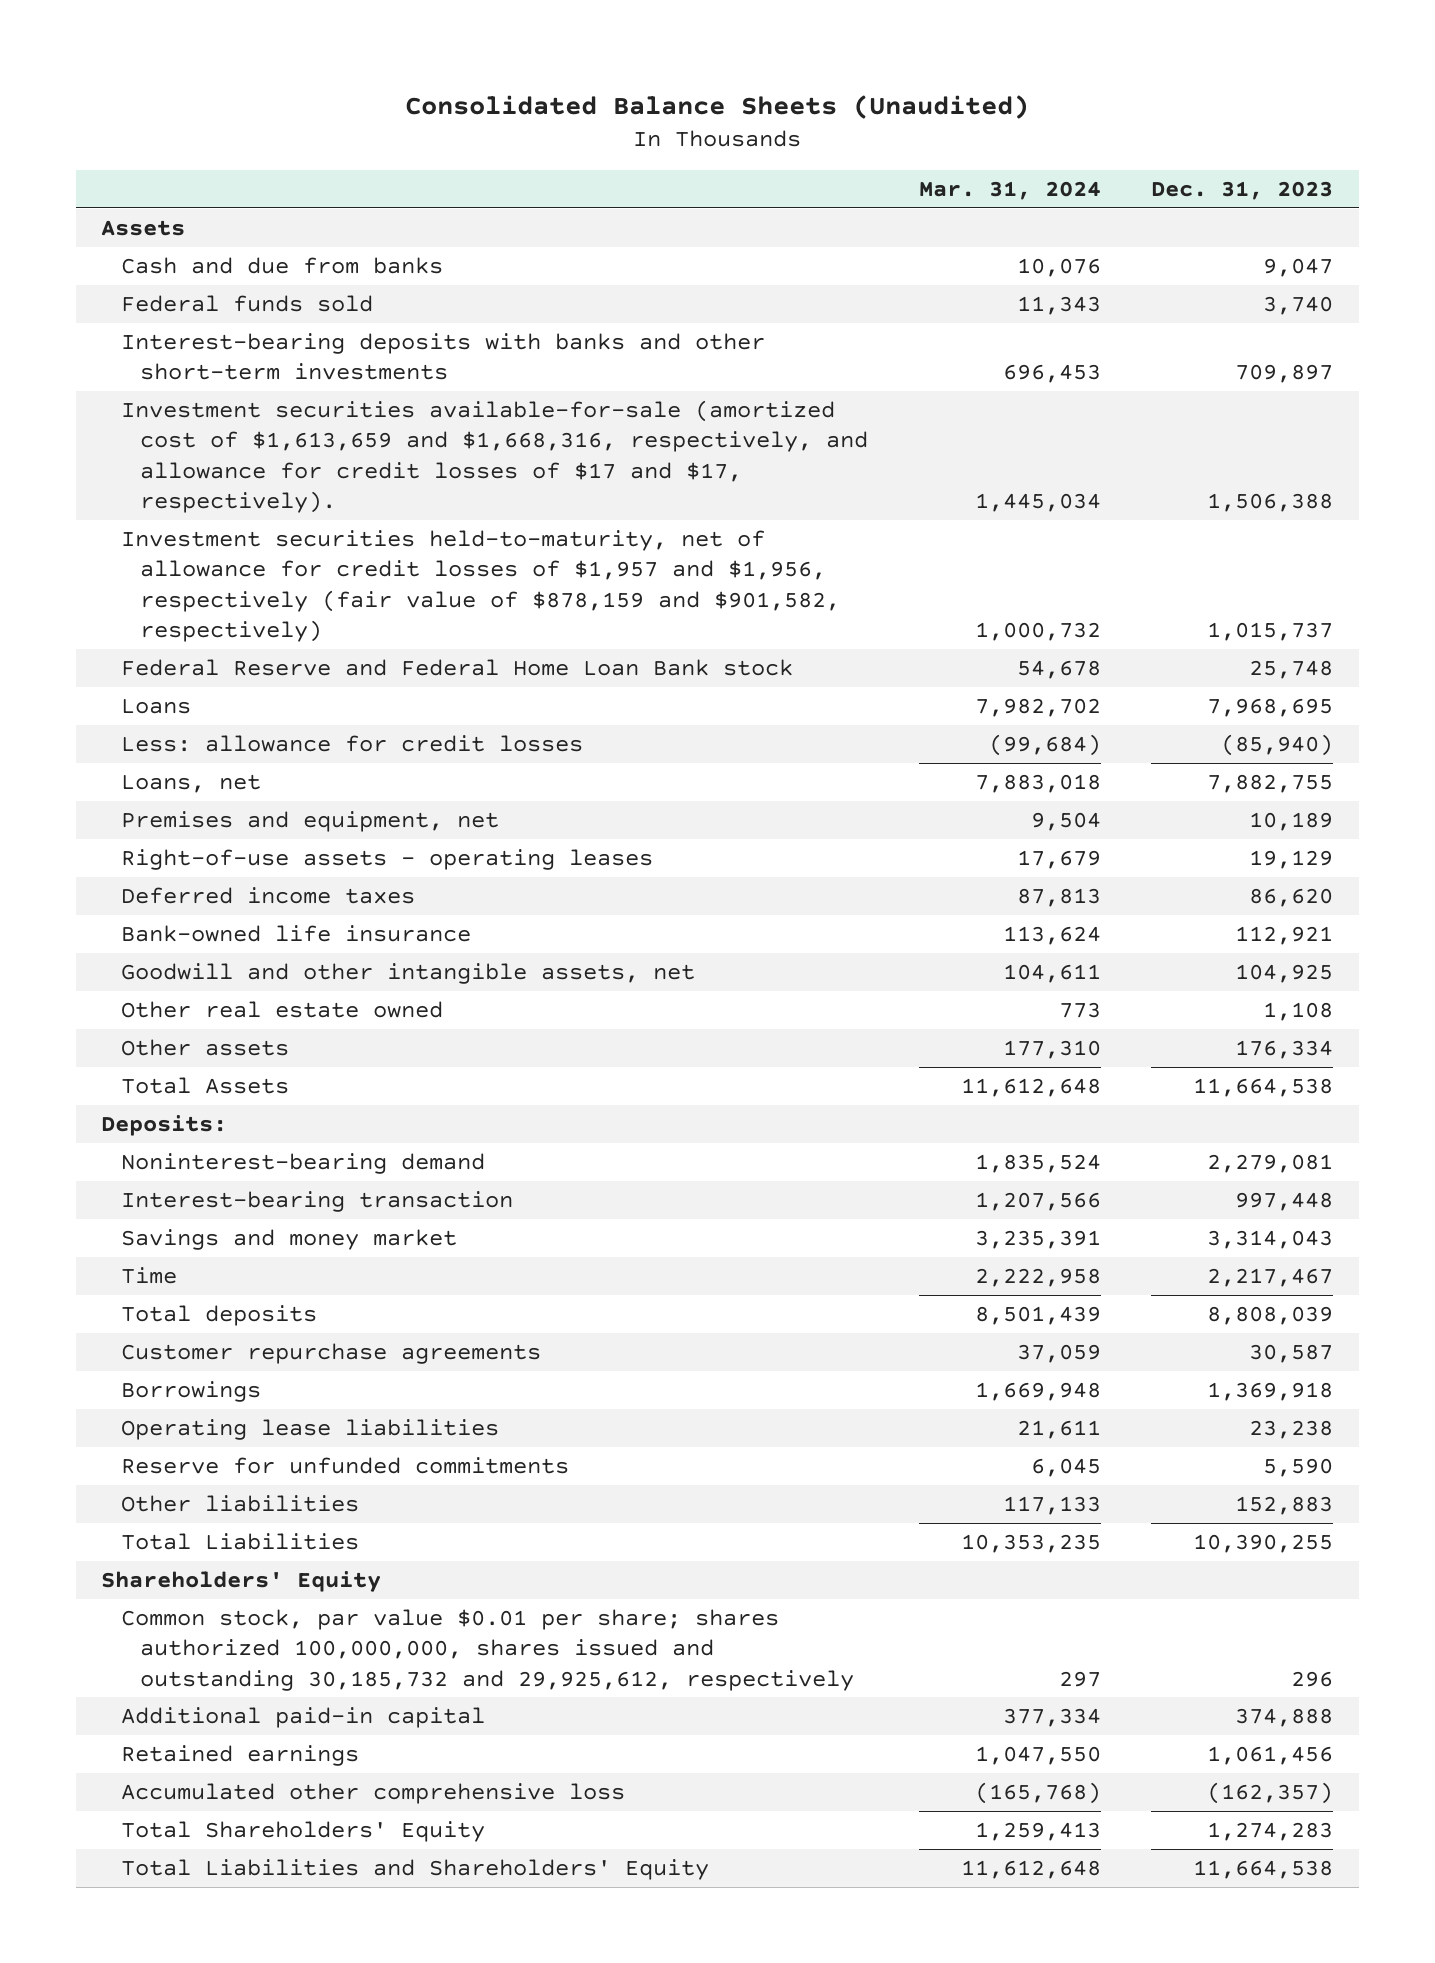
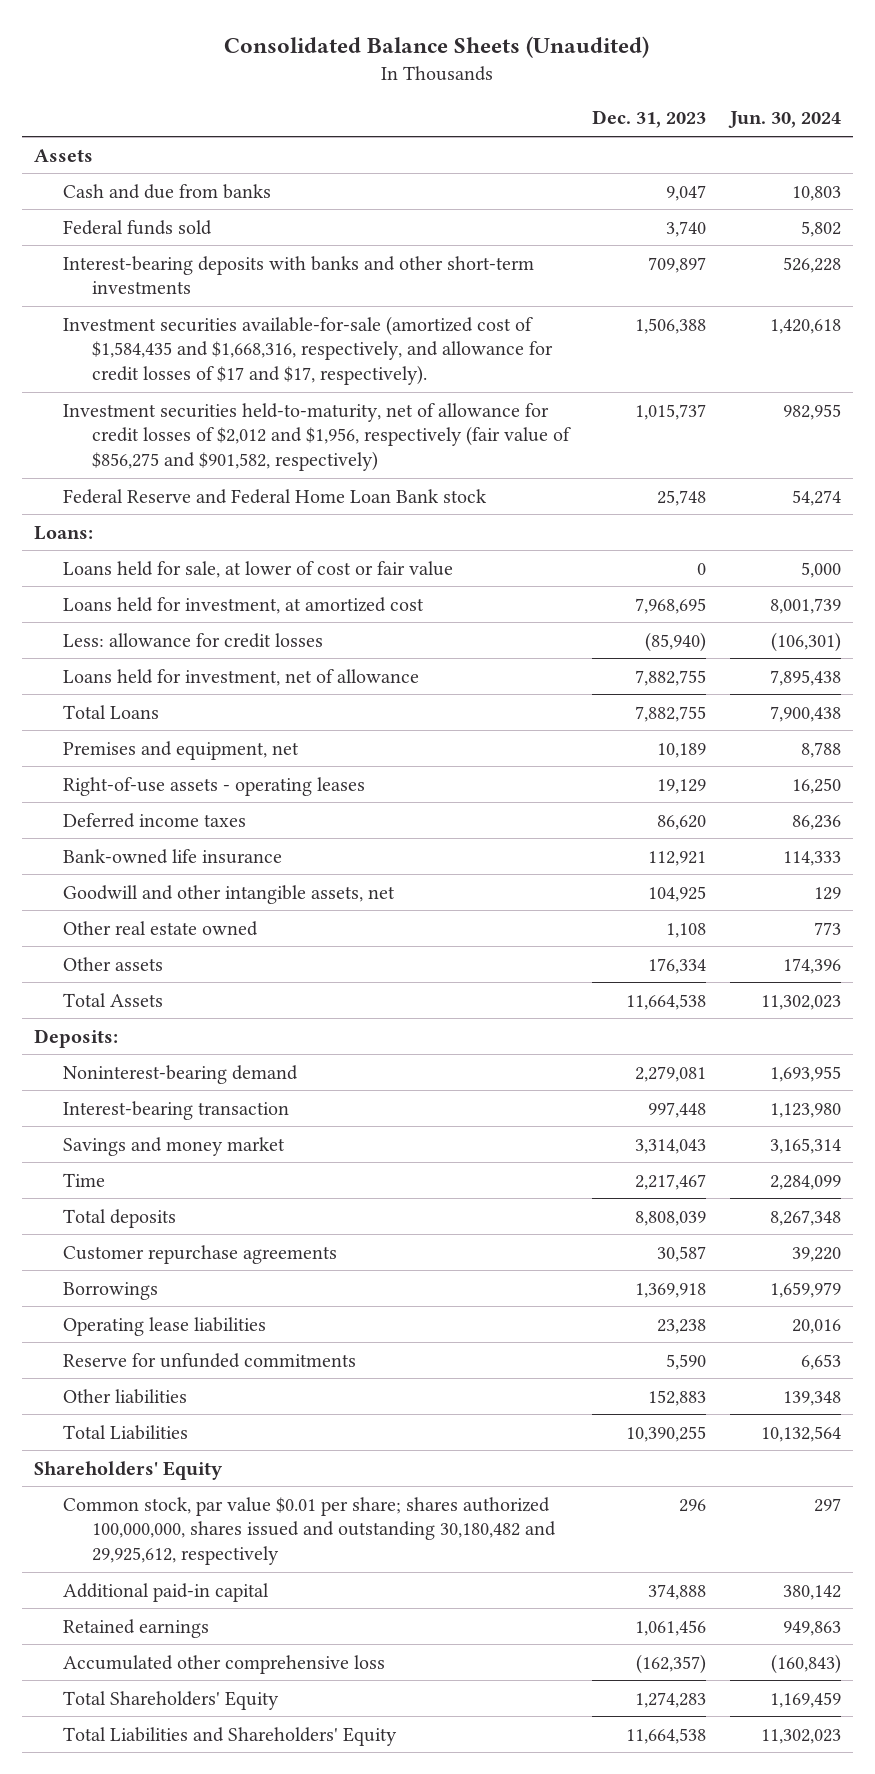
[918,181,1101,201] Mar. 31, 2024 -> none
none -> [727,111,841,129] Jun. 30, 2024
[120,399,869,514] Investment securities available-for-sale (amortized cost of $1,613,659 and $1,668,316, respectively, and allowance for credit losses of $17 and $17, respectively). -> [62,315,553,386] Investment securities available-for-sale (amortized cost of $1,584,435 and $1,668,316, respectively, and allowance for credit losses of $17 and $17, respectively).
[120,529,841,643] Investment securities held-to-maturity, net of allowance for credit losses of $1,957 and $1,956, respectively (fair value of $878,159 and $901,582, respectively) -> [62,402,571,472] Investment securities held-to-maturity, net of allowance for credit losses of $2,012 and $1,956, respectively (fair value of $856,275 and $901,582, respectively)
none -> [33,525,93,540] Loans:
none -> [62,560,453,578] Loans held for sale, at lower of cost or fair value
[120,697,191,714] Loans -> [62,596,424,614] Loans held for investment, at amortized cost
[120,773,261,793] Loans, net -> [62,668,419,686] Loans held for investment, net of allowance
none -> [62,704,159,719] Total Loans
[120,1608,855,1691] Common stock, par value $0.01 per share; shares authorized 100,000,000, shares issued and outstanding 30,185,732 and 29,925,612, respectively -> [62,1496,556,1566] Common stock, par value $0.01 per share; shares authorized 100,000,000, shares issued and outstanding 30,180,482 and 29,925,612, respectively

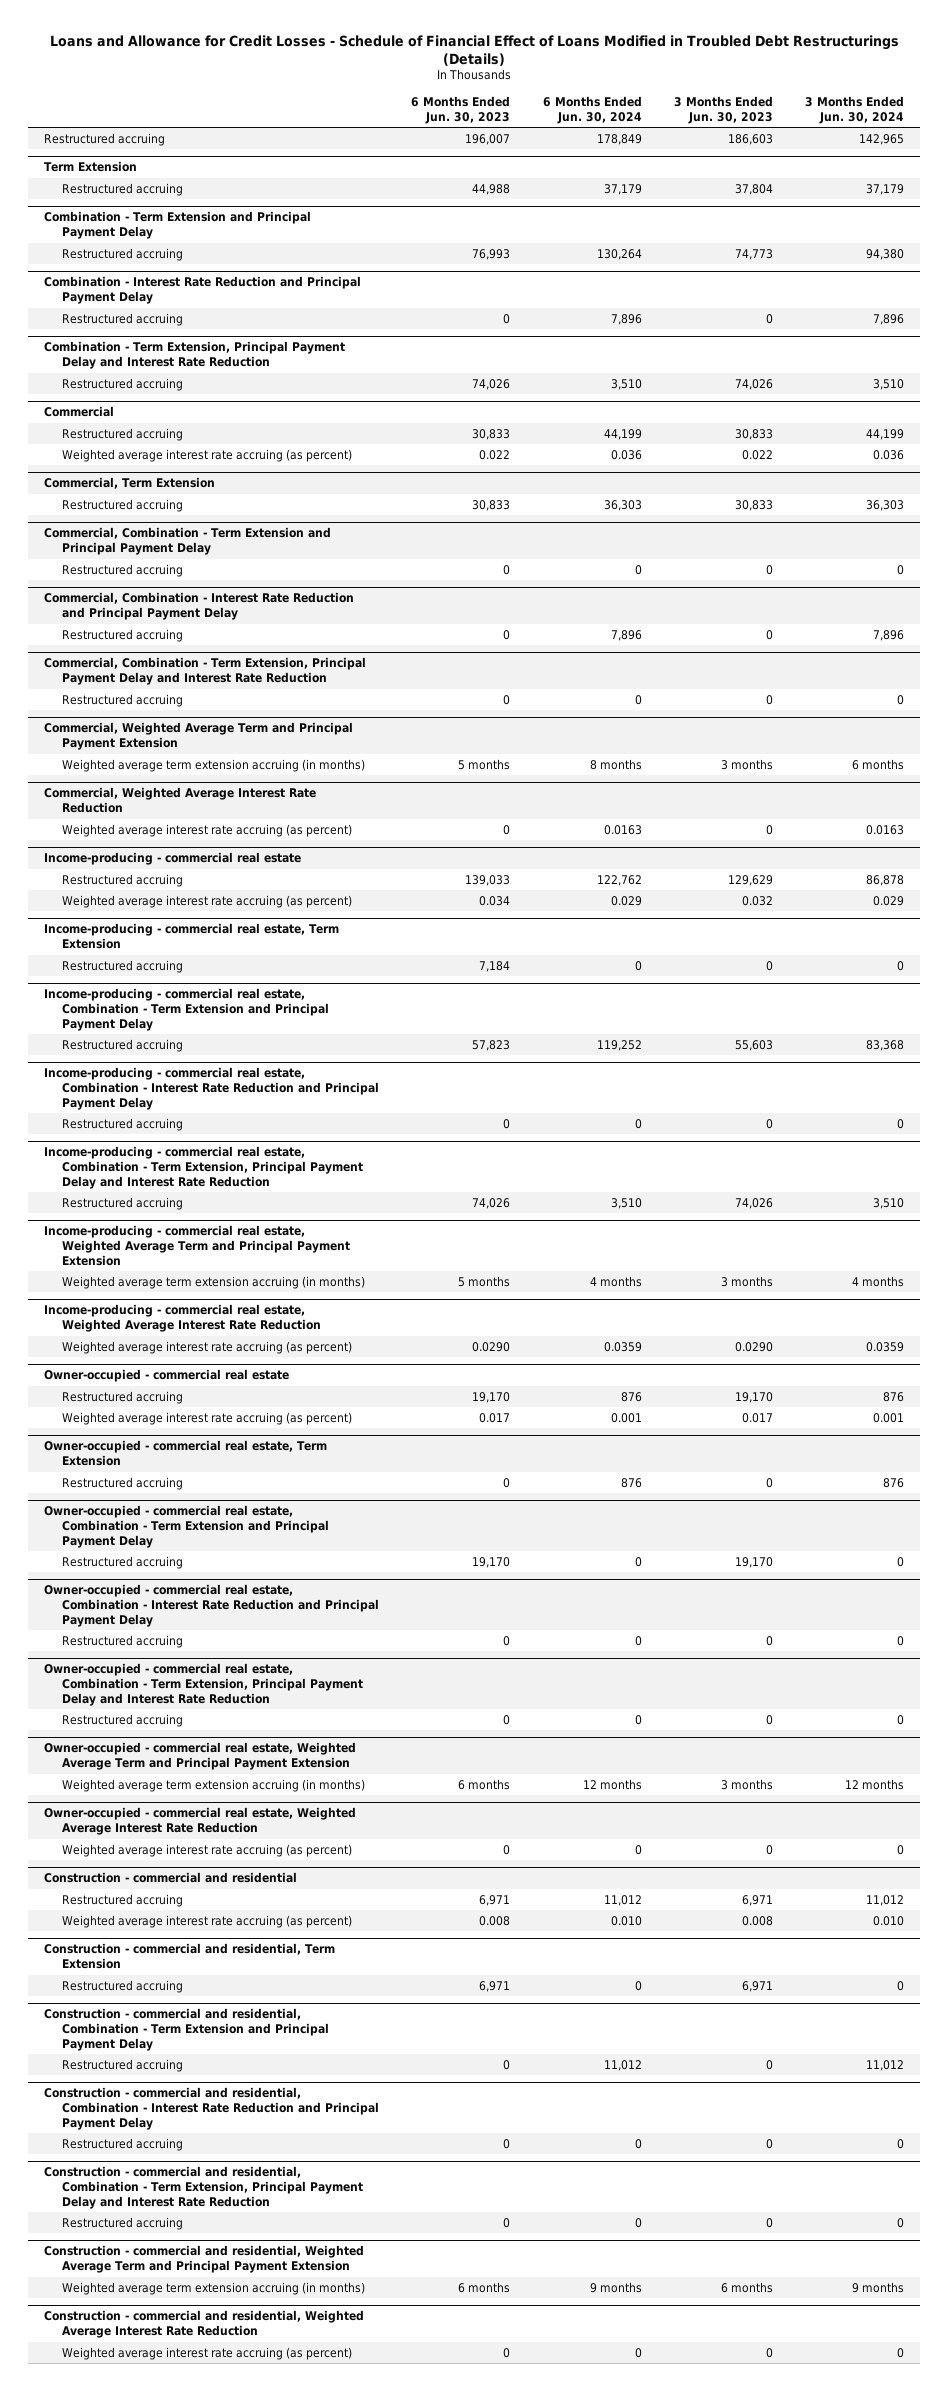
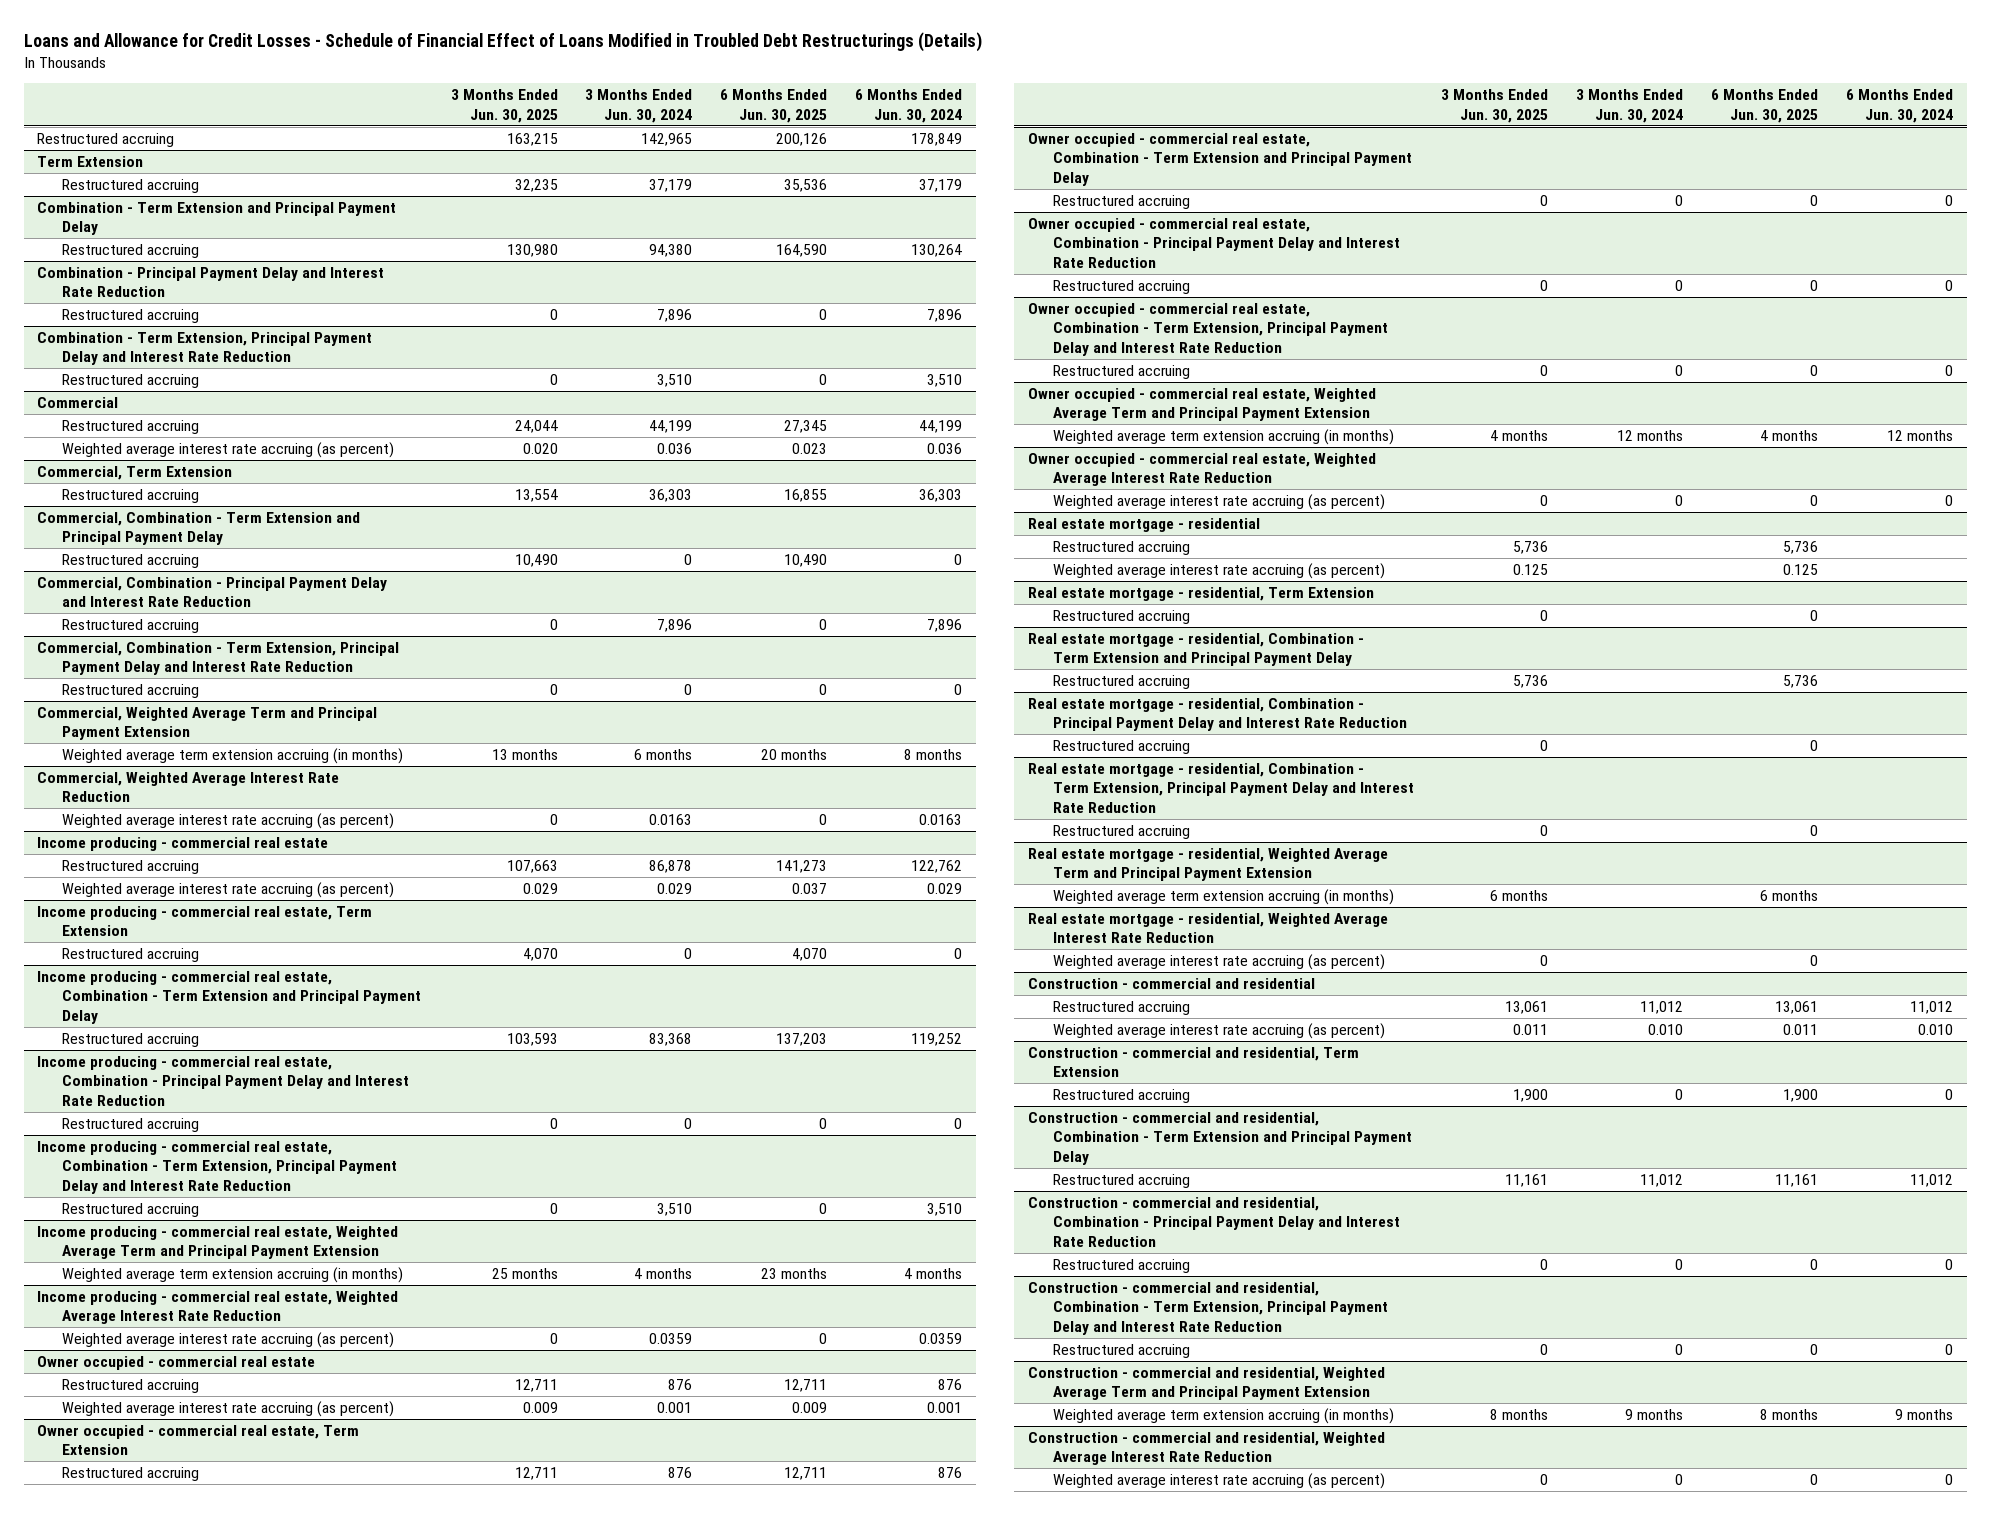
[411,96,511,124] 6 Months Ended Jun. 30, 2023 -> none
[673,96,773,124] 3 Months Ended Jun. 30, 2023 -> none
none -> [450,89,558,123] 3 Months Ended Jun. 30, 2025
none -> [720,89,828,123] 6 Months Ended Jun. 30, 2025
[43,276,361,305] Combination - Interest Rate Reduction and Principal Payment Delay -> [37,266,385,298] Combination - Principal Payment Delay and Interest Rate Reduction
[43,592,354,621] Commercial, Combination - Interest Rate Reduction and Principal Payment Delay -> [37,576,388,608] Commercial, Combination - Principal Payment Delay and Interest Rate Reduction
[43,852,301,866] Income-producing - commercial real estate -> [37,836,329,851] Income producing - commercial real estate
[43,923,339,950] Income-producing - commercial real estate, Term Extension -> [37,905,373,937] Income producing - commercial real estate, Term Extension
[43,988,329,1031] Income-producing - commercial real estate, Combination - Term Extension and Principal Payment Delay -> [37,970,421,1024] Income producing - commercial real estate, Combination - Term Extension and Principal Payment Delay
[43,1067,379,1110] Income-producing - commercial real estate, Combination - Interest Rate Reduction and Principal Payment Delay -> [37,1055,409,1106] Income producing - commercial real estate, Combination - Principal Payment Delay and Interest Rate Reduction
[43,1146,363,1189] Income-producing - commercial real estate, Combination - Term Extension, Principal Payment Delay and Interest Rate Reduction -> [37,1140,397,1194] Income producing - commercial real estate, Combination - Term Extension, Principal Payment Delay and Interest Rate Reduction
[43,1225,350,1266] Income-producing - commercial real estate, Weighted Average Term and Principal Payment Extension -> [37,1225,399,1260] Income producing - commercial real estate, Weighted Average Term and Principal Payment Extension
[43,1304,321,1333] Income-producing - commercial real estate, Weighted Average Interest Rate Reduction -> [37,1290,399,1325] Income producing - commercial real estate, Weighted Average Interest Rate Reduction
[43,1369,289,1383] Owner-occupied - commercial real estate -> [37,1355,316,1370] Owner occupied - commercial real estate
[43,1440,327,1467] Owner-occupied - commercial real estate, Term Extension -> [37,1424,360,1456] Owner occupied - commercial real estate, Term Extension
[43,1505,329,1548] Owner-occupied - commercial real estate, Combination - Term Extension and Principal Payment Delay -> [1028,132,1412,186] Owner occupied - commercial real estate, Combination - Term Extension and Principal Payment Delay
[43,1584,379,1627] Owner-occupied - commercial real estate, Combination - Interest Rate Reduction and Principal Payment Delay -> [1028,217,1400,268] Owner occupied - commercial real estate, Combination - Principal Payment Delay and Interest Rate Reduction
[43,1663,363,1706] Owner-occupied - commercial real estate, Combination - Term Extension, Principal Payment Delay and Interest Rate Reduction -> [1028,302,1388,356] Owner occupied - commercial real estate, Combination - Term Extension, Principal Payment Delay and Interest Rate Reduction
[43,1742,356,1771] Owner-occupied - commercial real estate, Weighted Average Term and Principal Payment Extension -> [1028,387,1377,422] Owner occupied - commercial real estate, Weighted Average Term and Principal Payment Extension
[43,1807,356,1836] Owner-occupied - commercial real estate, Weighted Average Interest Rate Reduction -> [1028,452,1377,487] Owner occupied - commercial real estate, Weighted Average Interest Rate Reduction
none -> [1028,517,1261,532] Real estate mortgage - residential
none -> [1052,540,1190,555] Restructured accruing
none -> [1052,562,1385,579] Weighted average interest rate accruing (as percent)
none -> [1028,586,1375,601] Real estate mortgage - residential, Term Extension
none -> [1052,609,1190,624] Restructured accruing
none -> [1028,632,1365,667] Real estate mortgage - residential, Combination - Term Extension and Principal Payment Delay
none -> [1052,674,1190,689] Restructured accruing
none -> [1028,697,1407,732] Real estate mortgage - residential, Combination - Principal Payment Delay and Interest Rate Reduction
none -> [1052,739,1190,754] Restructured accruing
none -> [1028,762,1414,813] Real estate mortgage - residential, Combination - Term Extension, Principal Payment Delay and Interest Rate Reduction
none -> [1052,824,1190,839] Restructured accruing
none -> [1028,847,1389,882] Real estate mortgage - residential, Weighted Average Term and Principal Payment Extension
none -> [1052,888,1394,905] Weighted average term extension accruing (in months)
none -> [1028,912,1389,944] Real estate mortgage - residential, Weighted Average Interest Rate Reduction
none -> [1052,953,1385,970] Weighted average interest rate accruing (as percent)
[43,2087,379,2130] Construction - commercial and residential, Combination - Interest Rate Reduction and Principal Payment Delay -> [1028,1196,1400,1247] Construction - commercial and residential, Combination - Principal Payment Delay and Interest Rate Reduction

